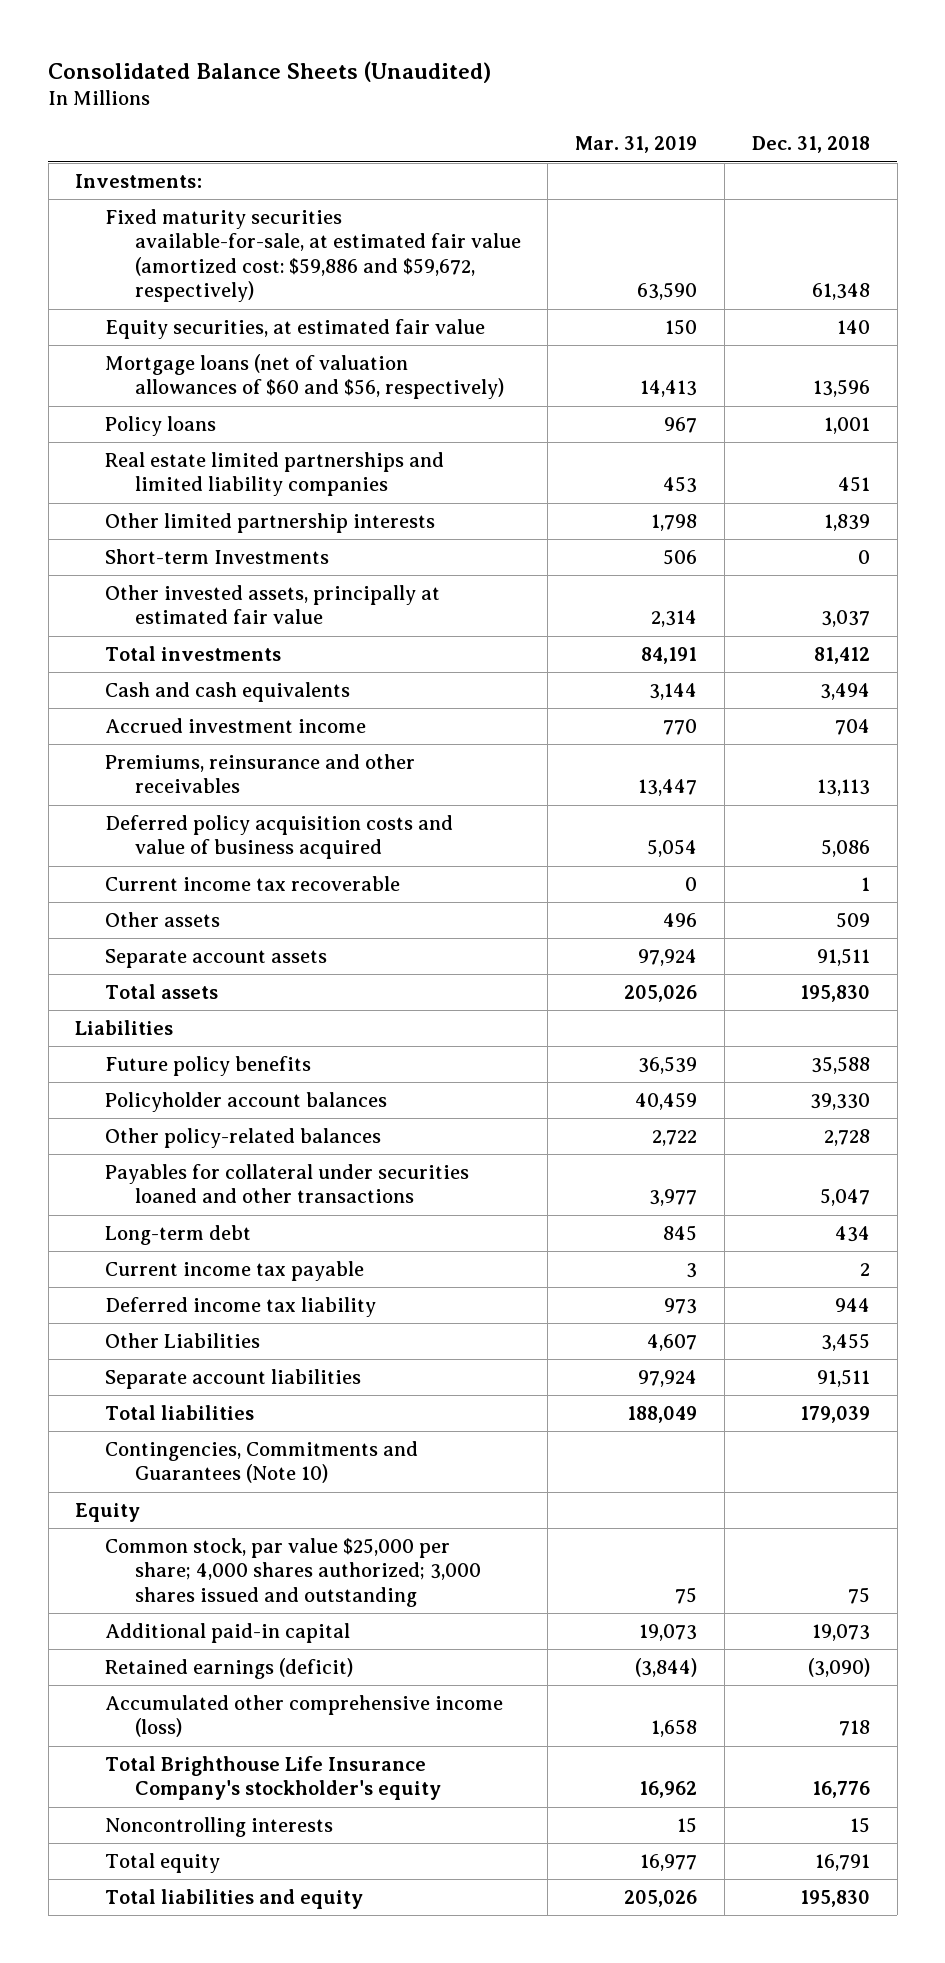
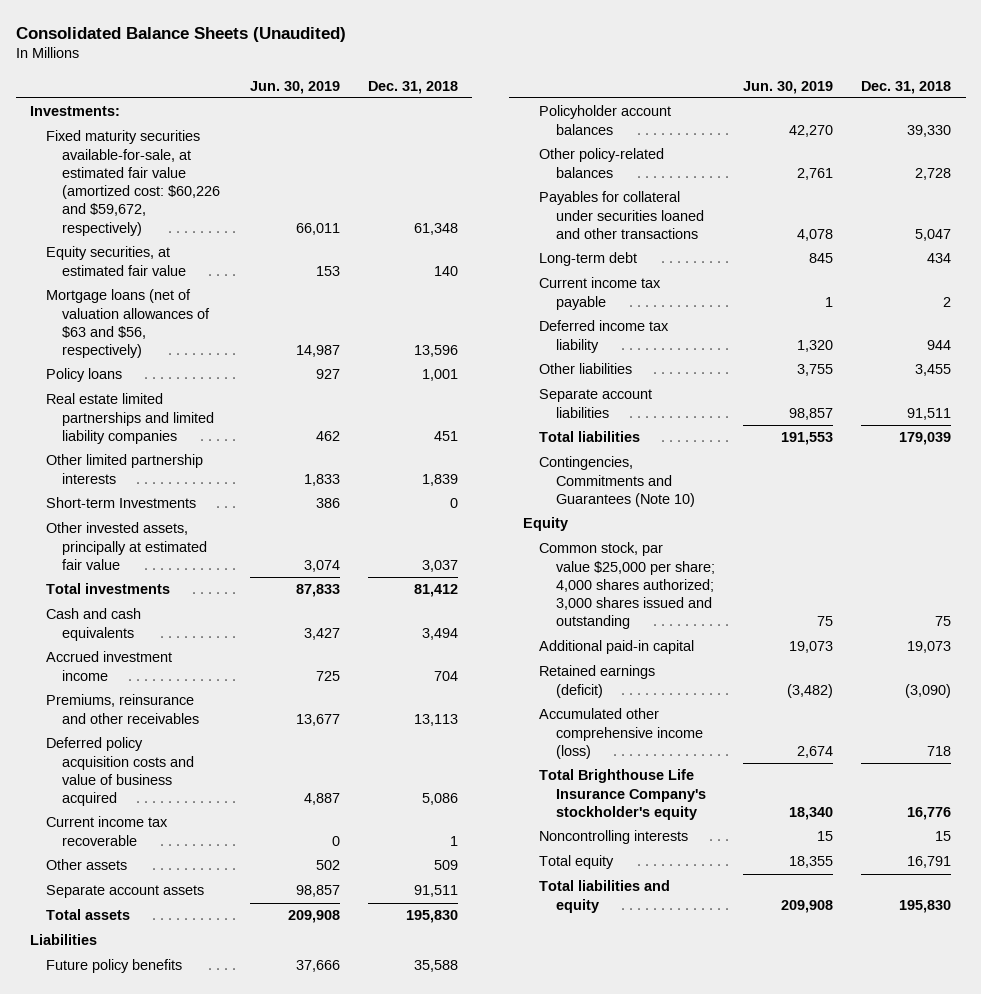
[575,136,698,154] Mar. 31, 2019 -> none
none -> [249,80,340,94] Jun. 30, 2019
[105,208,521,303] Fixed maturity securities available-for-sale, at estimated fair value (amortized cost: $59,886 and $59,672, respectively) -> [46,130,221,236] Fixed maturity securities available-for-sale, at estimated fair value (amortized cost: $60,226 and $59,672, respectively)
[105,353,504,400] Mortgage loans (net of valuation allowances of $60 and $56, respectively) -> [46,289,211,359] Mortgage loans (net of valuation allowances of $63 and $56, respectively)
[105,1332,261,1348] Other Liabilities -> [539,363,633,375] Other liabilities

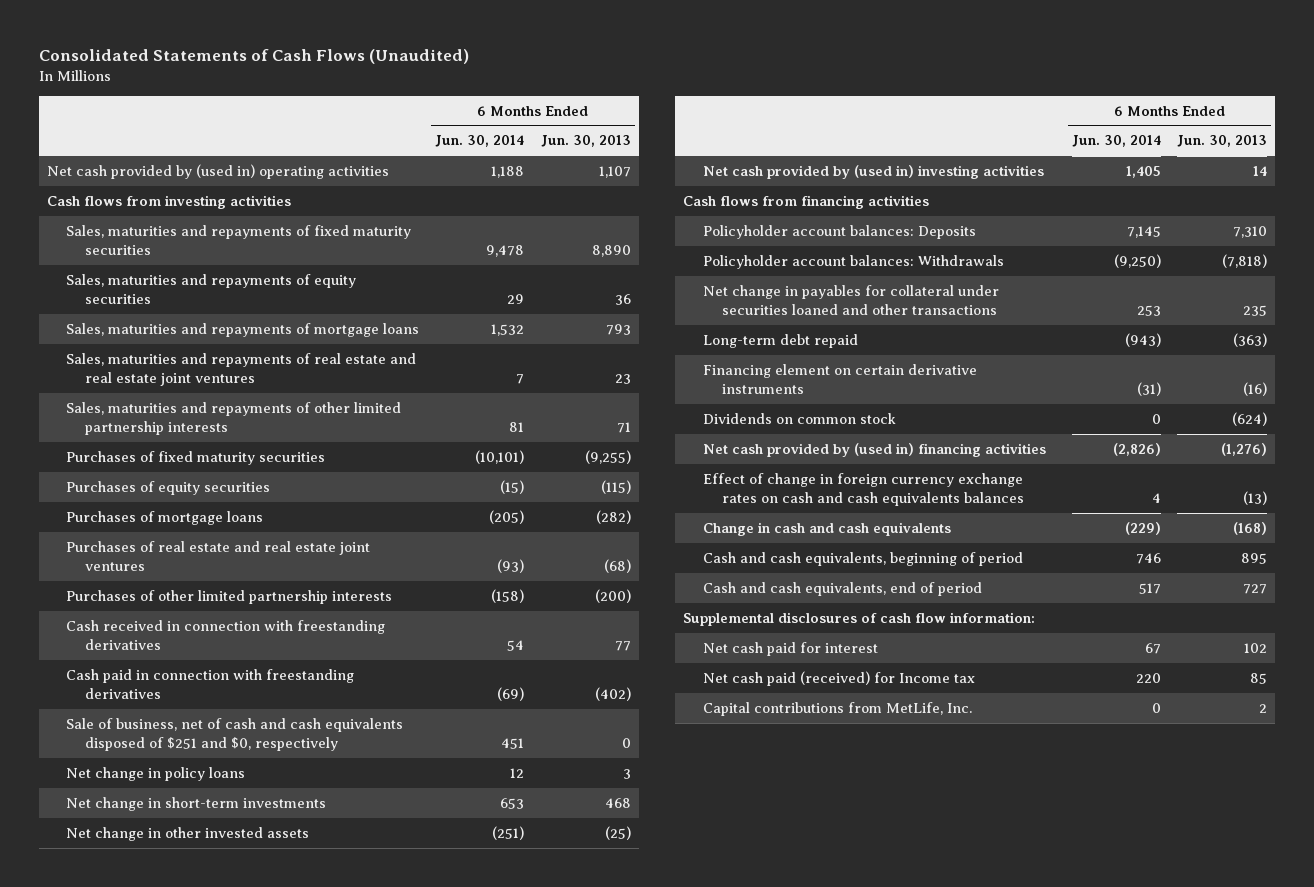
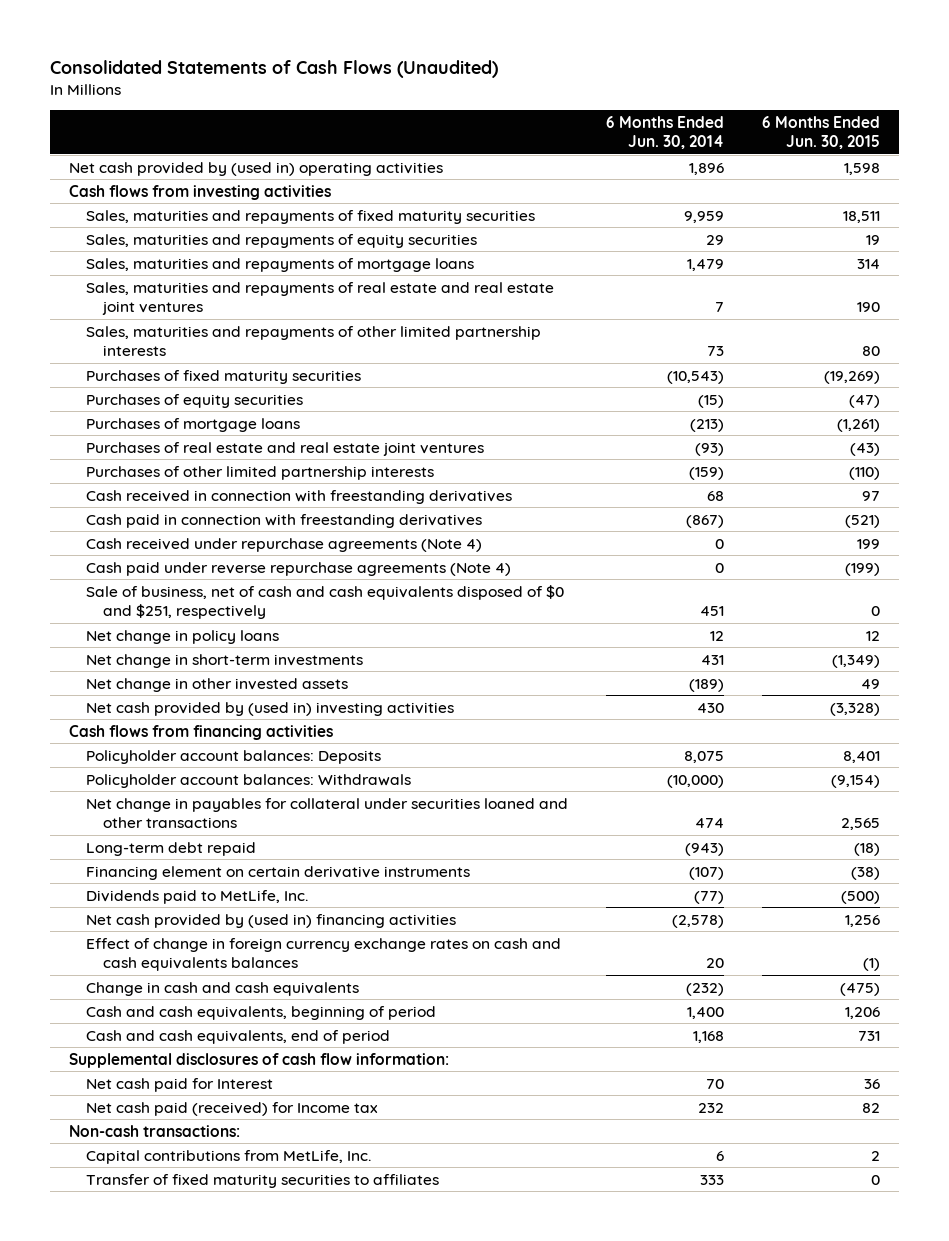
[540,135,631,148] Jun. 30, 2013 -> none
none -> [761,115,880,150] 6 Months Ended Jun. 30, 2015
[491,165,525,178] 1,188 -> [688,162,724,175] 1,896
[486,244,525,257] 9,478 -> [683,210,724,223] 9,959
[491,323,525,336] 1,532 -> [686,258,724,271] 1,479
[509,421,525,432] 81 -> [706,346,724,357] 73
[475,449,525,464] (10,101) -> [666,370,724,384] (10,543)
[489,509,525,524] (205) -> [689,418,724,432] (213)
[491,588,525,603] (158) -> [688,466,724,480] (159)
[507,639,525,651] 54 -> [706,490,724,501] 68
[497,686,525,701] (69) -> [685,514,724,528] (867)
none -> [85,537,482,552] Cash received under repurchase agreements (Note 4)
none -> [85,561,511,576] Cash paid under reverse repurchase agreements (Note 4)
[66,717,404,751] Sale of business, net of cash and cash equivalents disposed of $251 and $0, respectively -> [85,584,564,620] Sale of business, net of cash and cash equivalents disposed of $0 and $251, respectively
[500,797,525,809] 653 -> [700,654,724,665] 431
[492,825,525,840] (251) -> [688,678,724,692] (189)
[1126,165,1162,178] 1,405 -> [696,702,724,713] 430
[1127,225,1162,238] 7,145 -> [683,750,724,763] 8,075
[1114,253,1162,268] (9,250) -> [666,774,724,788] (10,000)
[1137,304,1162,316] 253 -> [694,818,724,829] 474
[702,412,896,424] Dividends on common stock -> none
[1137,381,1162,396] (31) -> [688,866,724,880] (107)
none -> [85,889,308,904] Dividends paid to MetLife, Inc.
[1113,442,1162,456] (2,826) -> [671,914,724,928] (2,578)
[1152,492,1162,503] 4 -> [705,958,724,969] 20
[1125,521,1162,535] (229) -> [685,982,724,996] (232)
[1136,552,1162,564] 746 -> [686,1006,724,1019] 1,400
[1139,582,1162,594] 517 -> [692,1030,724,1043] 1,168
[702,641,878,656] Net cash paid for interest -> [85,1077,273,1092] Net cash paid for Interest
[1145,642,1162,654] 67 -> [705,1078,724,1089] 70
[1136,672,1162,683] 220 -> [697,1102,724,1113] 232
none -> [69,1124,241,1137] Non-cash transactions:
[1152,702,1162,713] 0 -> [715,1150,724,1161] 6
none -> [85,1173,439,1188] Transfer of fixed maturity securities to affiliates

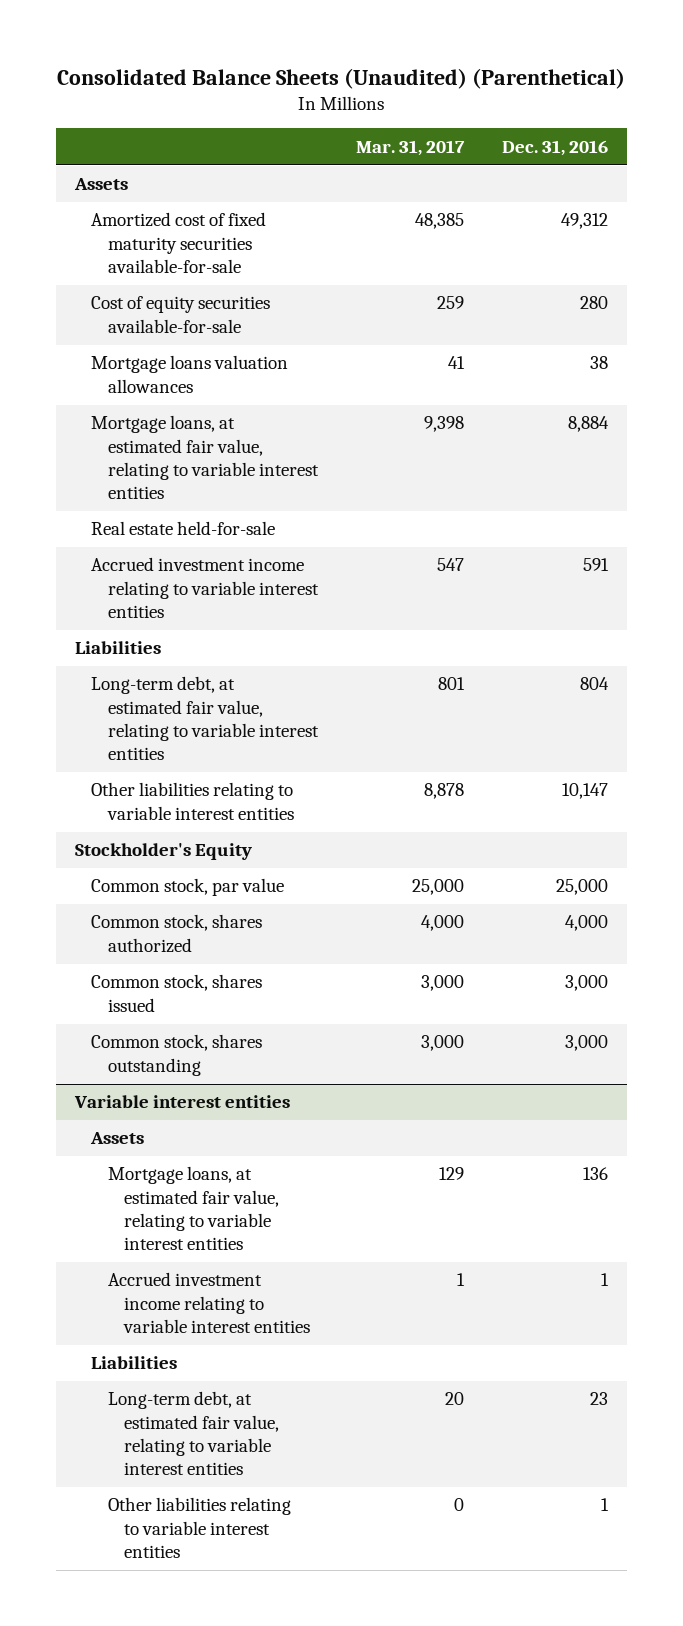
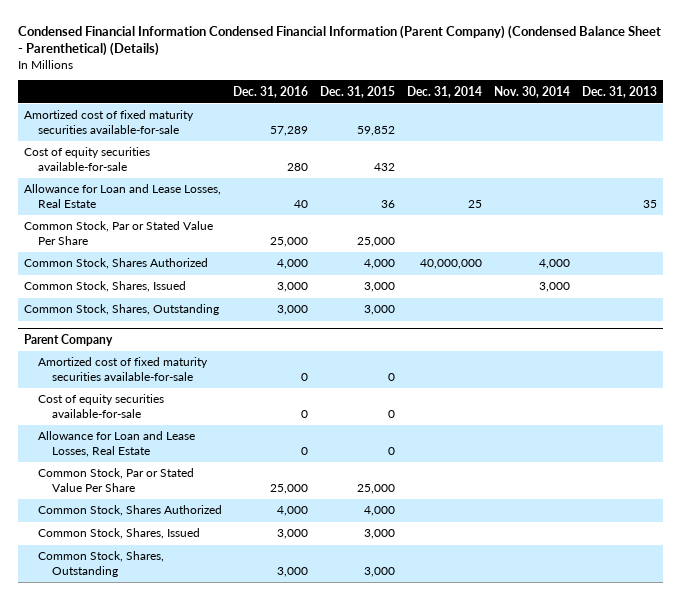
[57,67,626,89] Consolidated Balance Sheets (Unaudited) (Parenthetical) -> [17,24,661,57] Condensed Financial Information Condensed Financial Information (Parent Company) (Condensed Balance Sheet - Parenthetical) (Details)
[355,139,465,156] Mar. 31, 2017 -> none
none -> [320,85,396,98] Dec. 31, 2015
none -> [407,85,483,98] Dec. 31, 2014
none -> [493,85,570,98] Nov. 30, 2014
none -> [581,85,657,98] Dec. 31, 2013
[74,178,129,191] Assets -> none
[560,213,608,230] 49,312 -> [270,125,309,136] 57,289
[91,355,289,393] Mortgage loans valuation allowances -> none
[91,415,319,500] Mortgage loans, at estimated fair value, relating to variable interest entities -> none
[91,521,276,536] Real estate held-for-sale -> none
[91,557,319,618] Accrued investment income relating to variable interest entities -> none
[75,641,162,655] Liabilities -> none
[91,676,319,761] Long-term debt, at estimated fair value, relating to variable interest entities -> none
[91,782,294,820] Other liabilities relating to variable interest entities -> none
[75,843,253,861] Stockholder's Equity -> none
[74,1095,291,1109] Variable interest entities -> none
[90,1132,145,1145] Assets -> none
[107,1166,279,1251] Mortgage loans, at estimated fair value, relating to variable interest entities -> none
[107,1272,310,1333] Accrued investment income relating to variable interest entities -> none
[91,1356,178,1370] Liabilities -> none
[107,1391,279,1476] Long-term debt, at estimated fair value, relating to variable interest entities -> none
[107,1497,291,1558] Other liabilities relating to variable interest entities -> none
none -> [23,184,221,208] Allowance for Loan and Lease Losses, Real Estate
[91,878,285,897] Common stock, par value -> [23,221,213,245] Common Stock, Par or Stated Value Per Share
[91,914,263,953] Common stock, shares authorized -> [23,258,208,270] Common Stock, Shares Authorized
[91,974,263,1012] Common stock, shares issued -> [23,281,186,293] Common Stock, Shares, Issued
[91,1034,263,1076] Common stock, shares outstanding -> [23,304,219,316] Common Stock, Shares, Outstanding
none -> [23,333,113,346] Parent Company
none -> [37,357,208,381] Amortized cost of fixed maturity securities available-for-sale
none -> [37,394,164,418] Cost of equity securities available-for-sale
none -> [37,431,195,457] Allowance for Loan and Lease Losses, Real Estate
none -> [37,468,194,492] Common Stock, Par or Stated Value Per Share
none -> [37,505,222,517] Common Stock, Shares Authorized
none -> [37,528,200,540] Common Stock, Shares, Issued
none -> [37,551,164,577] Common Stock, Shares, Outstanding

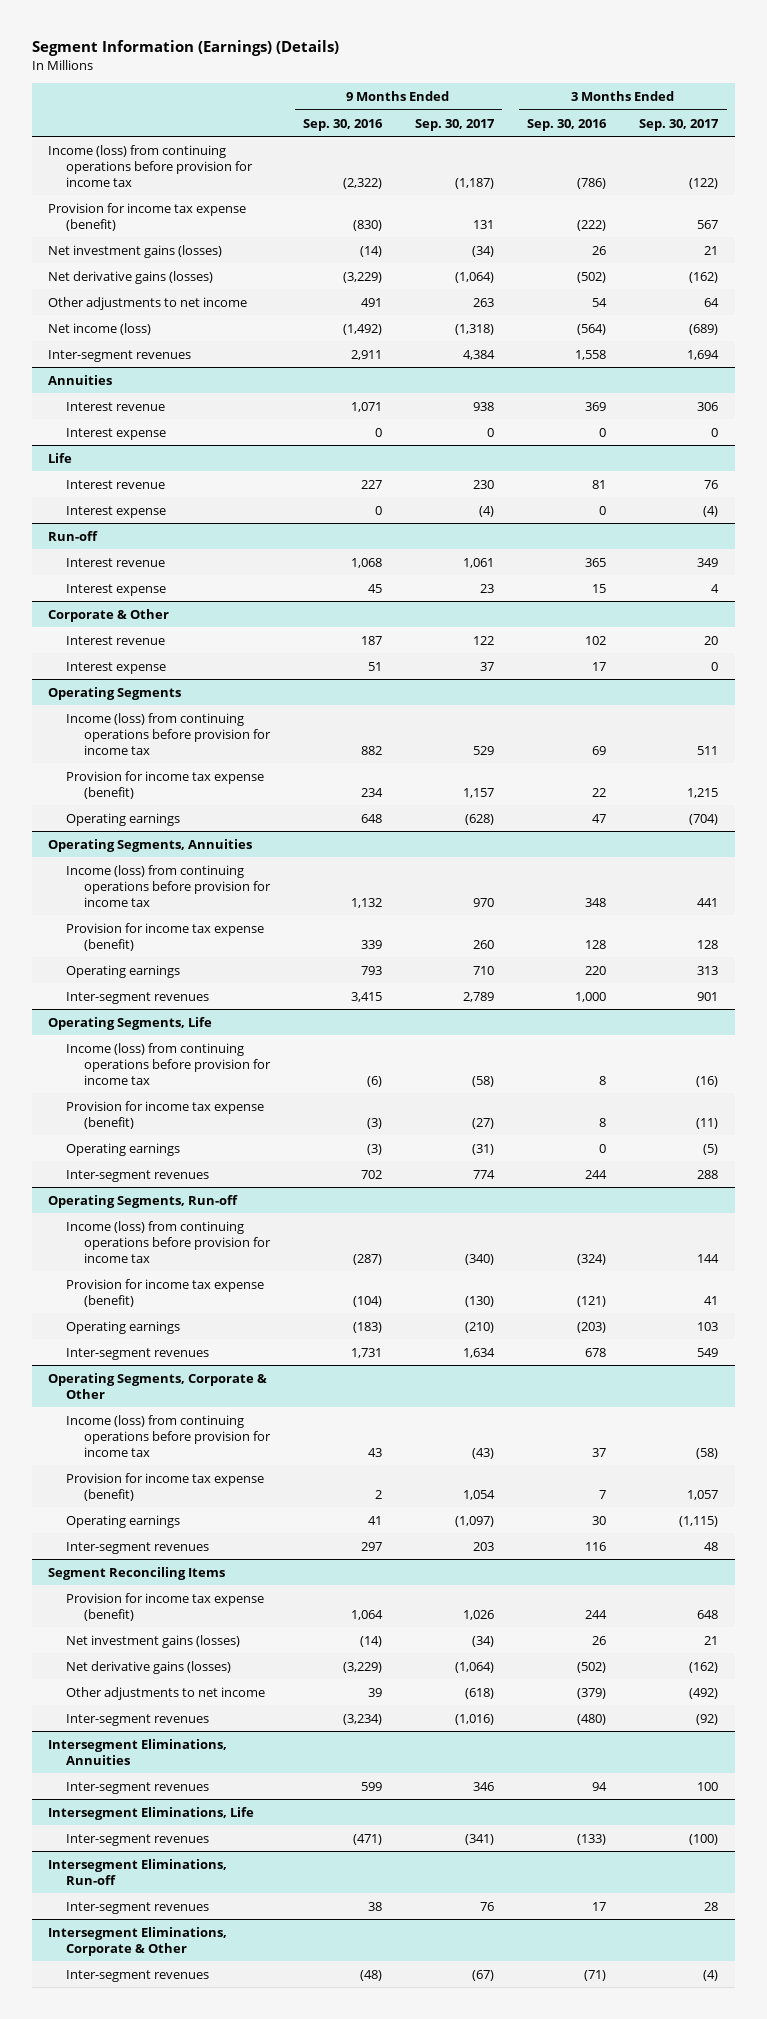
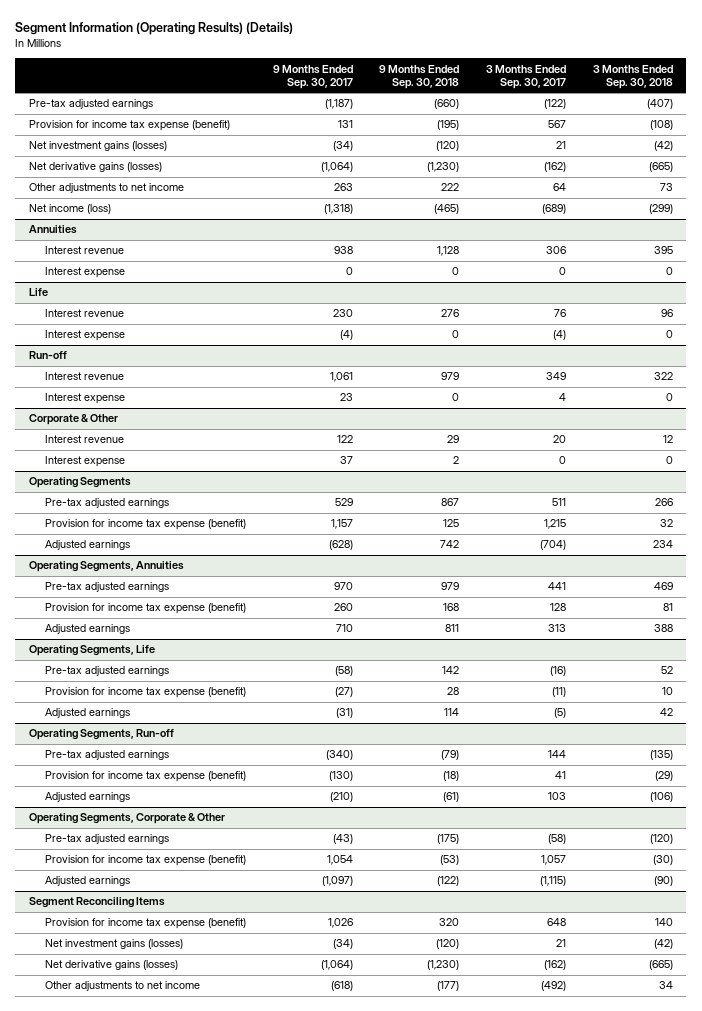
[31,40,339,57] Segment Information (Earnings) (Details) -> [15,22,294,36] Segment Information (Operating Results) (Details)
[302,118,383,131] Sep. 30, 2016 -> none
[527,118,608,131] Sep. 30, 2016 -> none
none -> [379,64,460,89] 9 Months Ended Sep. 30, 2018
none -> [593,64,674,89] 3 Months Ended Sep. 30, 2018
[48,144,253,187] Income (loss) from continuing operations before provision for income tax -> [28,99,153,110] Pre-tax adjusted earnings
[48,349,192,362] Inter-segment revenues -> none
[65,712,271,755] Income (loss) from continuing operations before provision for income tax -> [44,498,169,509] Pre-tax adjusted earnings
[65,812,180,826] Operating earnings -> [44,540,130,551] Adjusted earnings
[65,864,271,907] Income (loss) from continuing operations before provision for income tax -> [44,582,169,593] Pre-tax adjusted earnings
[65,991,209,1004] Inter-segment revenues -> none
[65,964,180,978] Operating earnings -> [44,624,130,635] Adjusted earnings
[65,1042,271,1085] Income (loss) from continuing operations before provision for income tax -> [44,666,169,677] Pre-tax adjusted earnings
[65,1169,209,1182] Inter-segment revenues -> none
[65,1142,180,1156] Operating earnings -> [44,708,130,719] Adjusted earnings
[65,1220,271,1263] Income (loss) from continuing operations before provision for income tax -> [44,750,169,761] Pre-tax adjusted earnings
[65,1347,209,1360] Inter-segment revenues -> none
[65,1320,180,1334] Operating earnings -> [44,792,130,803] Adjusted earnings
[65,1414,271,1457] Income (loss) from continuing operations before provision for income tax -> [44,834,169,845] Pre-tax adjusted earnings
[65,1541,209,1554] Inter-segment revenues -> none
[65,1514,180,1528] Operating earnings -> [44,876,130,887] Adjusted earnings
[65,1713,209,1726] Inter-segment revenues -> none
[48,1738,228,1765] Intersegment Eliminations, Annuities -> none
[65,1781,209,1794] Inter-segment revenues -> none
[48,1806,255,1820] Intersegment Eliminations, Life -> none
[65,1833,209,1846] Inter-segment revenues -> none
[48,1858,228,1885] Intersegment Eliminations, Run-off -> none
[65,1901,209,1914] Inter-segment revenues -> none
[48,1926,228,1956] Intersegment Eliminations, Corporate & Other -> none
[65,1969,209,1982] Inter-segment revenues -> none

